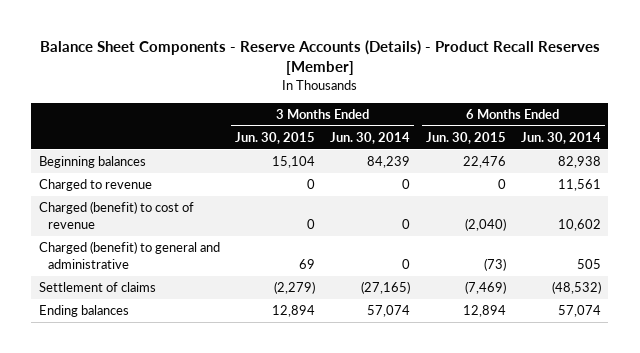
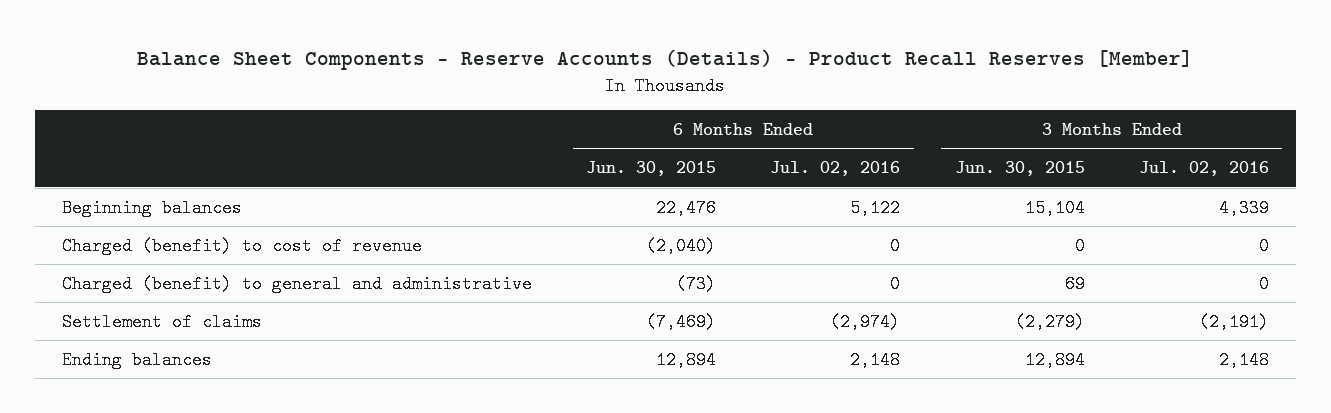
[330,132,411,145] Jun. 30, 2014 -> none
[520,132,601,145] Jun. 30, 2014 -> none
none -> [770,161,901,177] Jul. 02, 2016
none -> [1138,161,1269,177] Jul. 02, 2016
[38,179,152,192] Charged to revenue -> none

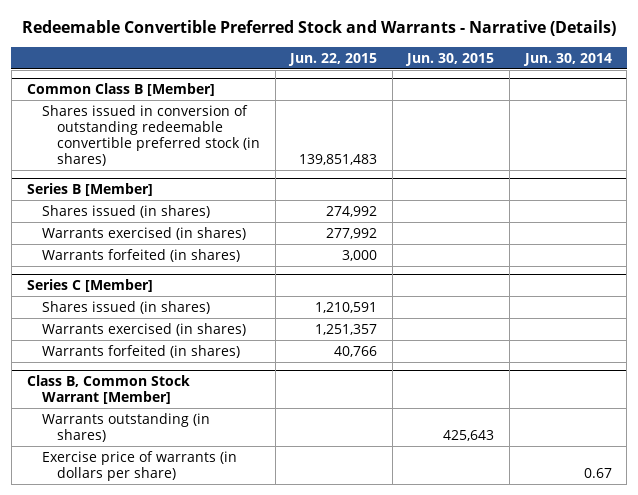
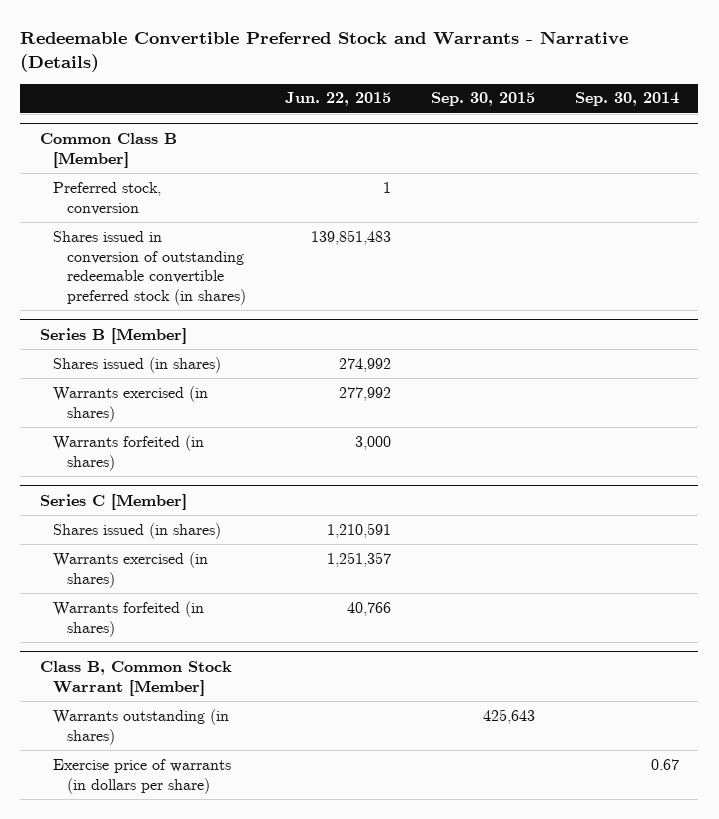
[405,52,495,66] Jun. 30, 2015 -> none
[522,52,612,66] Jun. 30, 2014 -> none
none -> [431,92,536,107] Sep. 30, 2015
none -> [574,92,679,107] Sep. 30, 2014
none -> [53,181,162,215] Preferred stock, conversion

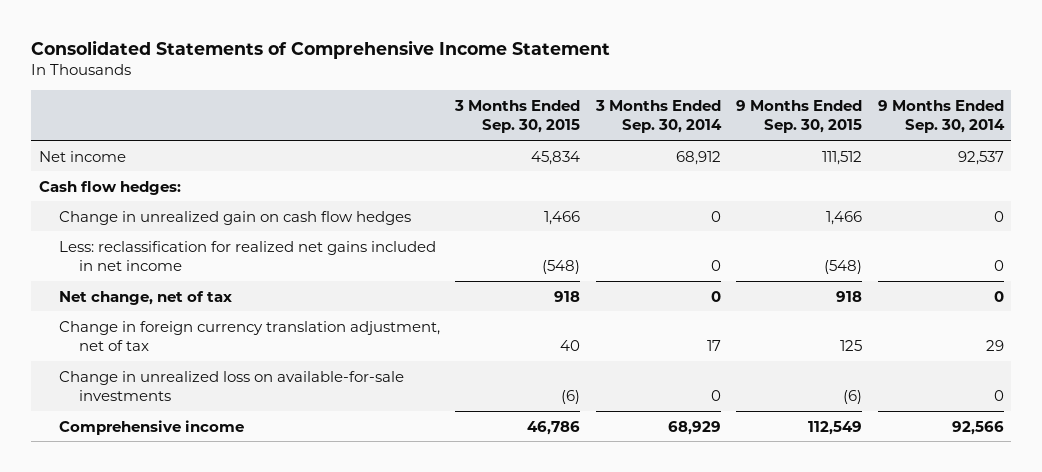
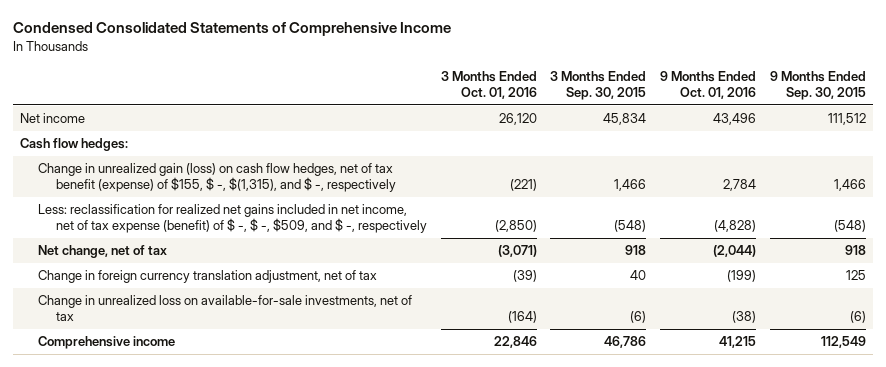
[31,39,611,59] Consolidated Statements of Comprehensive Income Statement -> [12,22,451,37] Condensed Consolidated Statements of Comprehensive Income
[594,99,722,134] 3 Months Ended Sep. 30, 2014 -> none
[877,99,1005,134] 9 Months Ended Sep. 30, 2014 -> none
none -> [440,70,537,99] 3 Months Ended Oct. 01, 2016
none -> [660,70,757,99] 9 Months Ended Oct. 01, 2016
[58,210,411,225] Change in unrealized gain on cash flow hedges -> [37,163,396,193] Change in unrealized gain (loss) on cash flow hedges, net of tax benefit (expense) of $155, $ -, $(1,315), and $ -, respectively
[58,240,436,272] Less: reclassification for realized net gains included in net income -> [37,204,427,234] Less: reclassification for realized net gains included in net income, net of tax expense (benefit) of $ -, $ -, $509, and $ -, respectively
[58,370,404,402] Change in unrealized loss on available-for-sale investments -> [37,295,412,322] Change in unrealized loss on available-for-sale investments, net of tax

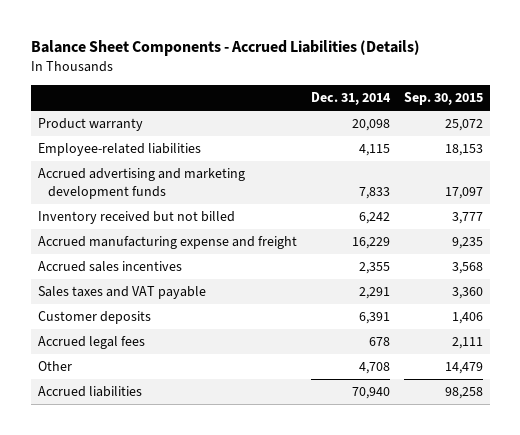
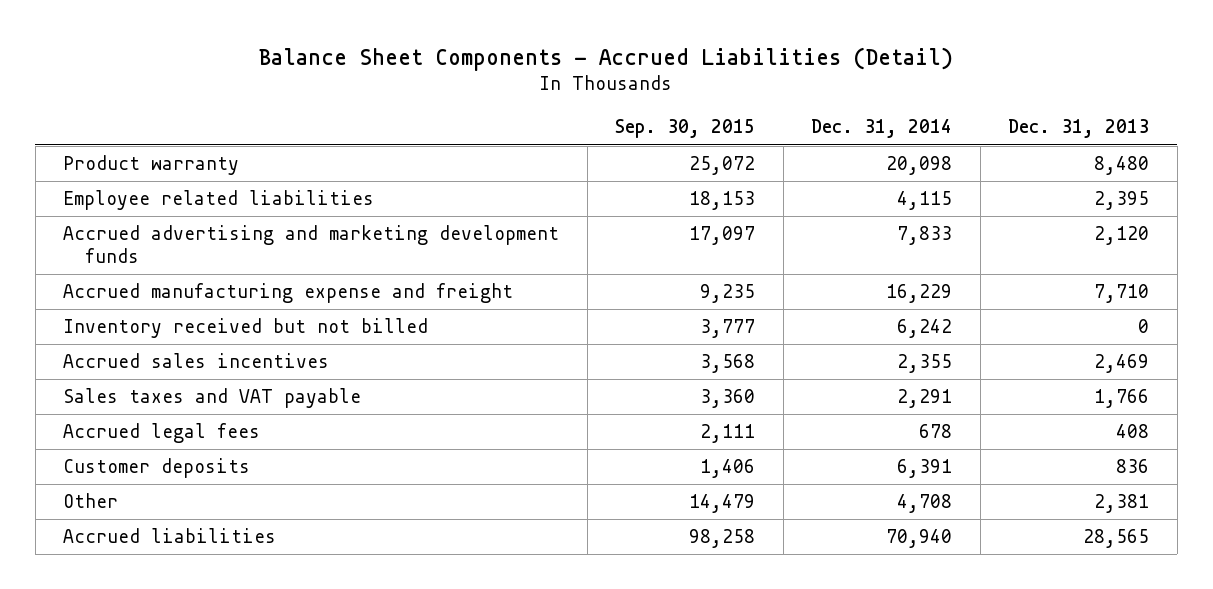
[30,40,420,57] Balance Sheet Components - Accrued Liabilities (Details) -> [259,46,954,71] Balance Sheet Components - Accrued Liabilities (Detail)
none -> [1008,119,1150,139] Dec. 31, 2013
[37,143,201,157] Employee-related liabilities -> [63,190,375,211] Employee related liabilities
[37,211,235,225] Inventory received but not billed -> [63,318,429,339] Inventory received but not billed
[37,311,151,325] Customer deposits -> [63,458,251,479] Customer deposits

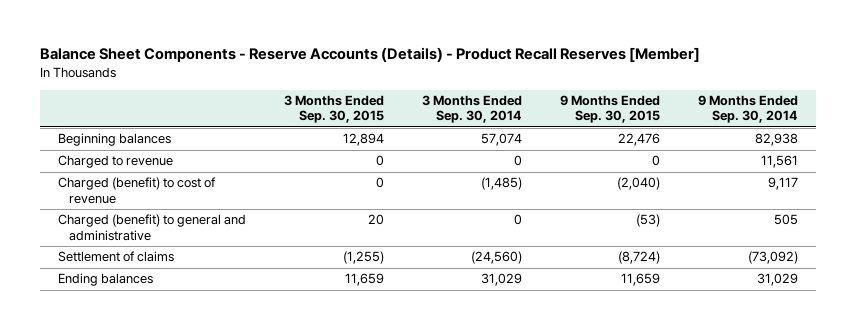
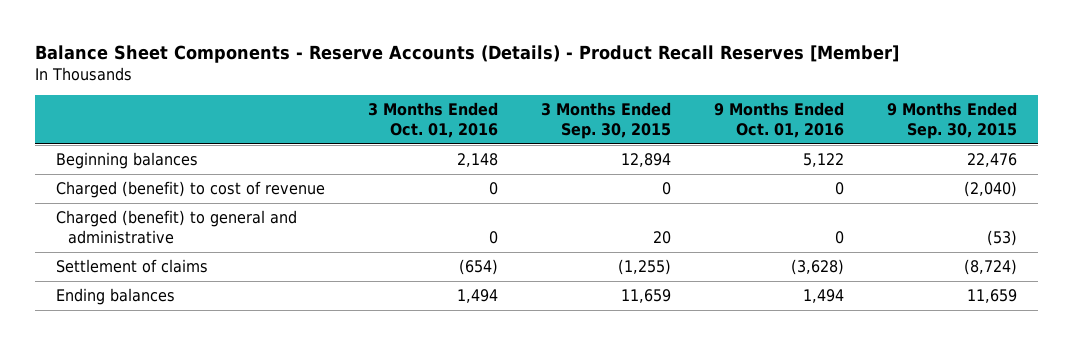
[421,95,522,124] 3 Months Ended Sep. 30, 2014 -> none
[697,95,798,124] 9 Months Ended Sep. 30, 2014 -> none
none -> [367,102,498,139] 3 Months Ended Oct. 01, 2016
none -> [713,102,844,139] 9 Months Ended Oct. 01, 2016
[58,155,174,169] Charged to revenue -> none

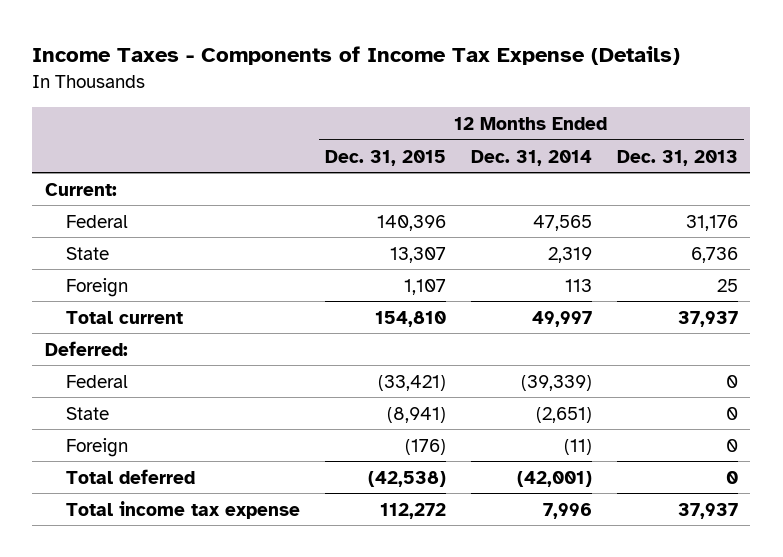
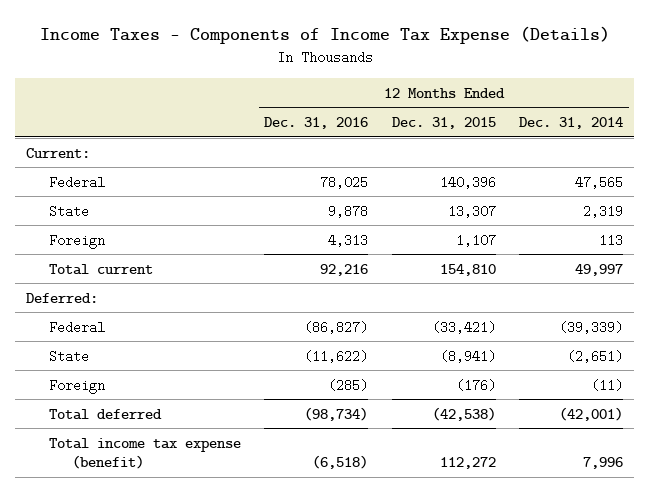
[616,149,738,166] Dec. 31, 2013 -> none
none -> [264,117,369,130] Dec. 31, 2016
[66,500,301,519] Total income tax expense -> [49,437,242,470] Total income tax expense (benefit)

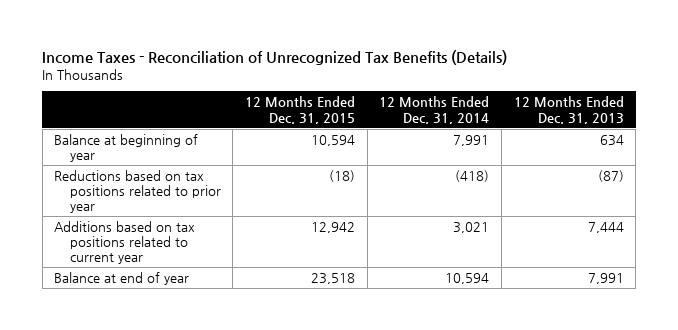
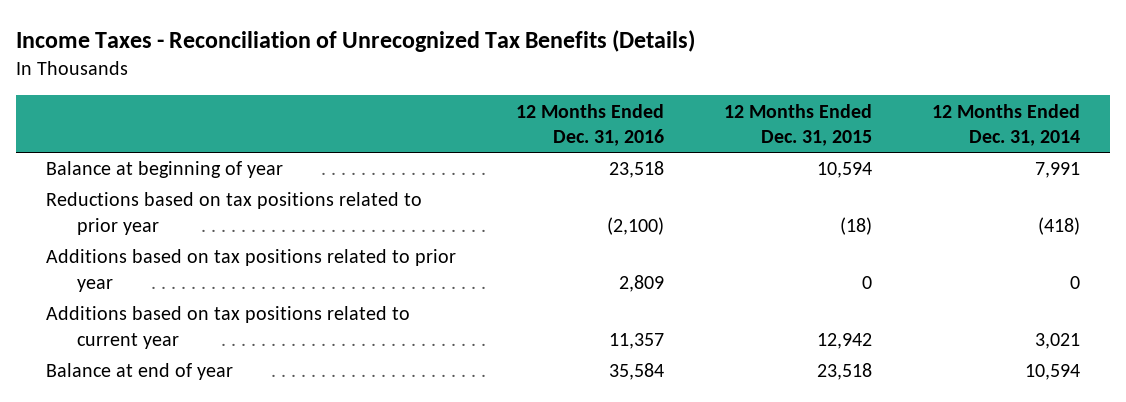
[513,96,624,124] 12 Months Ended Dec. 31, 2013 -> none
none -> [516,103,665,146] 12 Months Ended Dec. 31, 2016
none -> [46,249,457,292] Additions based on tax positions related to prior year

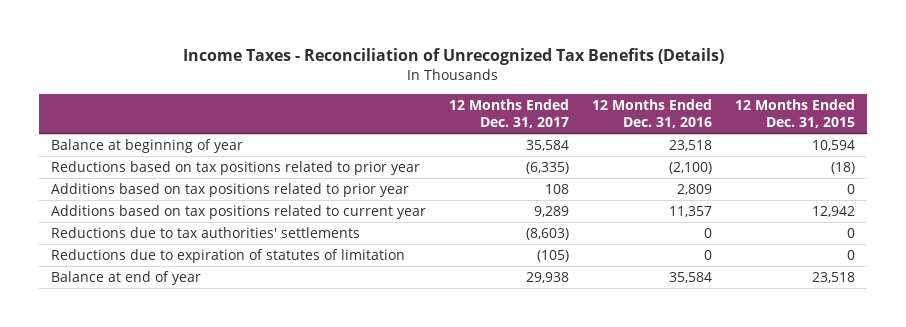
[931,103,1080,146] 12 Months Ended Dec. 31, 2014 -> none
none -> [448,98,569,129] 12 Months Ended Dec. 31, 2017
none -> [50,226,360,238] Reductions due to tax authorities' settlements
none -> [50,248,405,263] Reductions due to expiration of statutes of limitation

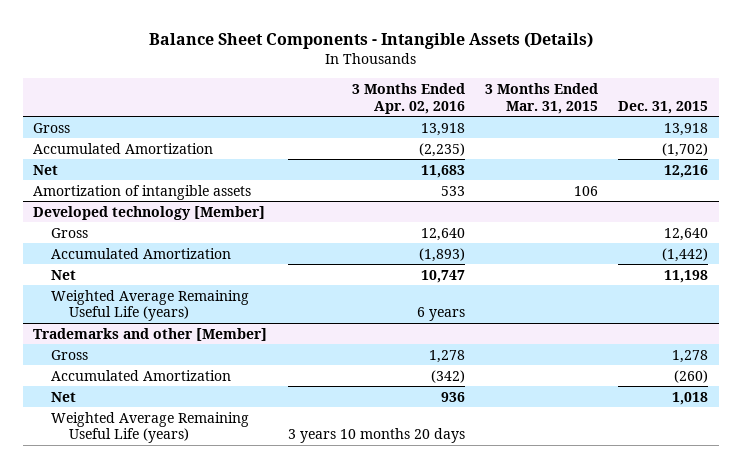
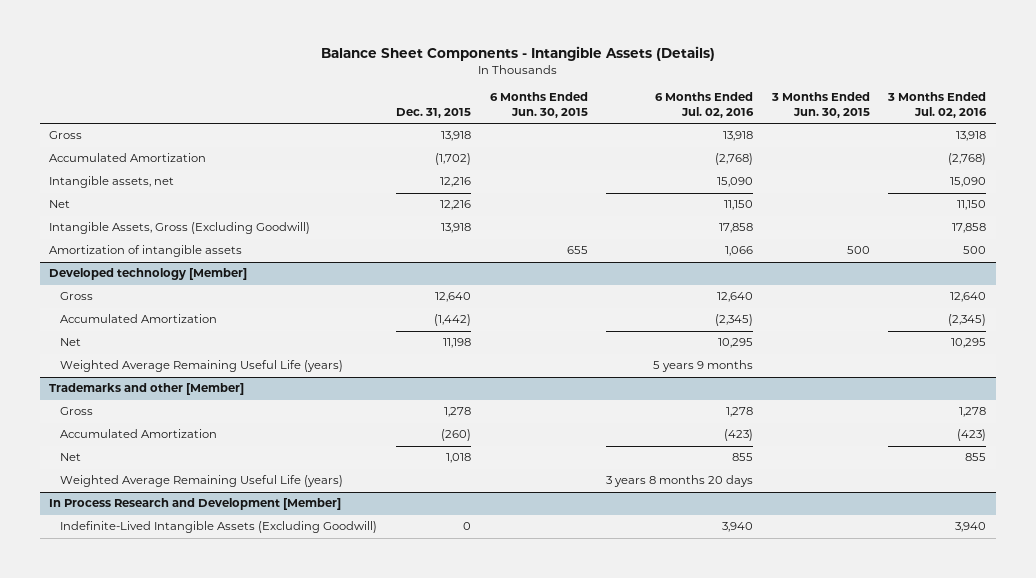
[351,83,465,114] 3 Months Ended Apr. 02, 2016 -> none
[485,83,599,114] 3 Months Ended Mar. 31, 2015 -> none
none -> [489,92,588,118] 6 Months Ended Jun. 30, 2015
none -> [655,92,755,118] 6 Months Ended Jul. 02, 2016
none -> [770,92,870,118] 3 Months Ended Jun. 30, 2015
none -> [887,92,988,118] 3 Months Ended Jul. 02, 2016
none -> [49,176,175,189] Intangible assets, net
none -> [49,222,311,235] Intangible Assets, Gross (Excluding Goodwill)
none -> [49,498,342,511] In Process Research and Development [Member]
none -> [60,521,378,534] Indefinite-Lived Intangible Assets (Excluding Goodwill)

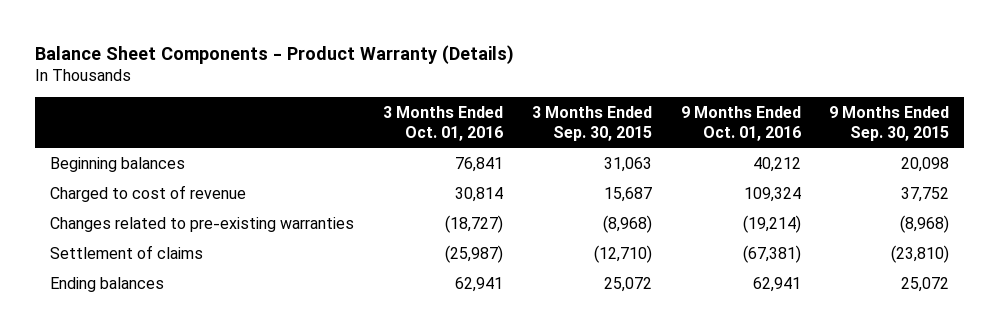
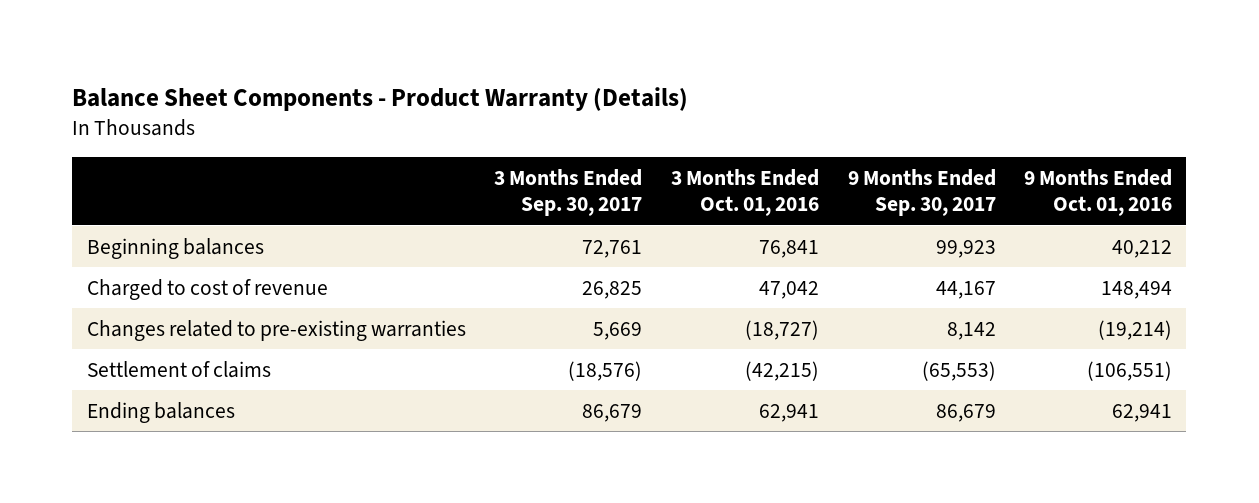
[531,105,652,141] 3 Months Ended Sep. 30, 2015 -> none
[829,105,950,141] 9 Months Ended Sep. 30, 2015 -> none
none -> [494,168,643,217] 3 Months Ended Sep. 30, 2017
none -> [847,168,996,217] 9 Months Ended Sep. 30, 2017
[454,186,503,202] 30,814 -> [758,280,819,299] 47,042
[743,186,801,202] 109,324 -> [1101,280,1173,299] 148,494
[444,244,503,263] (25,987) -> [744,360,819,381] (42,215)
[742,244,801,263] (67,381) -> [1087,360,1173,381] (106,551)

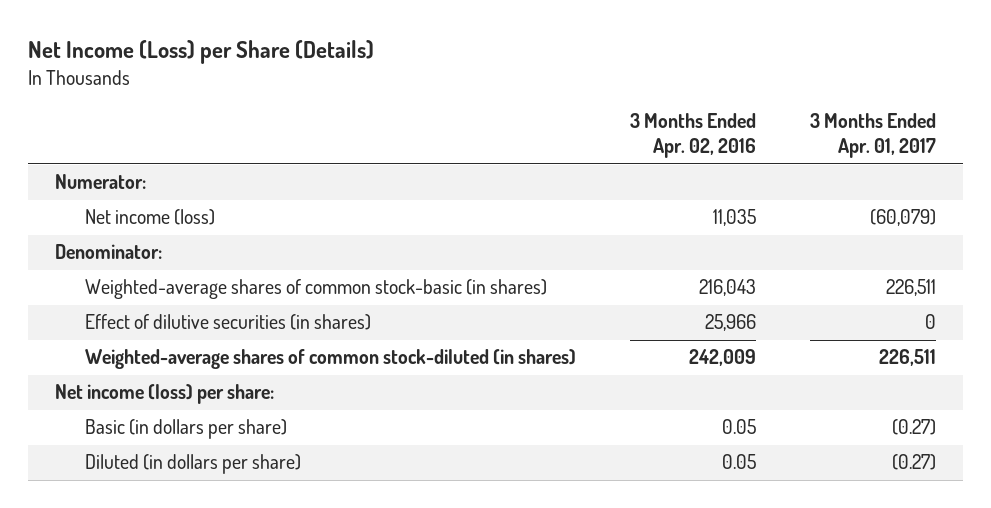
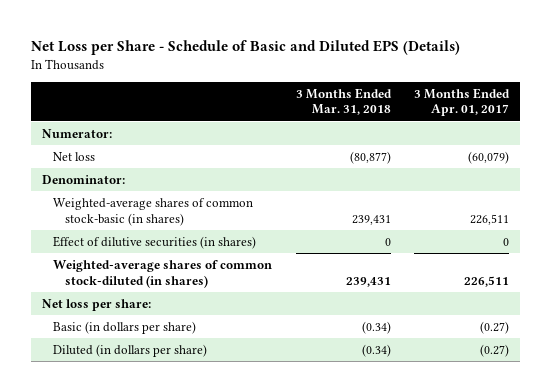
[28,40,375,65] Net Income (Loss) per Share (Details) -> [30,39,460,55] Net Loss per Share - Schedule of Basic and Diluted EPS (Details)
[629,113,756,159] 3 Months Ended Apr. 02, 2016 -> none
none -> [295,87,392,116] 3 Months Ended Mar. 31, 2018
[84,209,215,226] Net income (loss) -> [53,151,96,161] Net loss
[55,384,275,405] Net income (loss) per share: -> [42,298,152,311] Net loss per share:

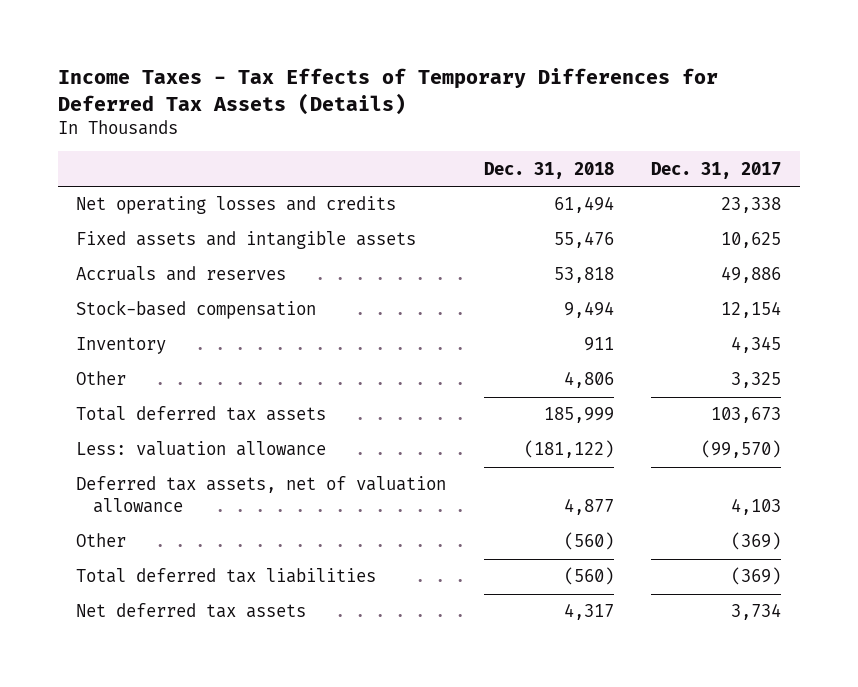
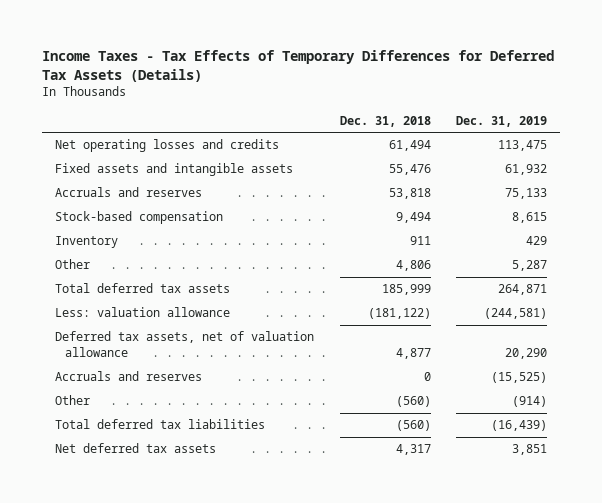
[651,161,782,179] Dec. 31, 2017 -> none
none -> [456,115,548,127] Dec. 31, 2019
none -> [55,371,203,382] Accruals and reserves

